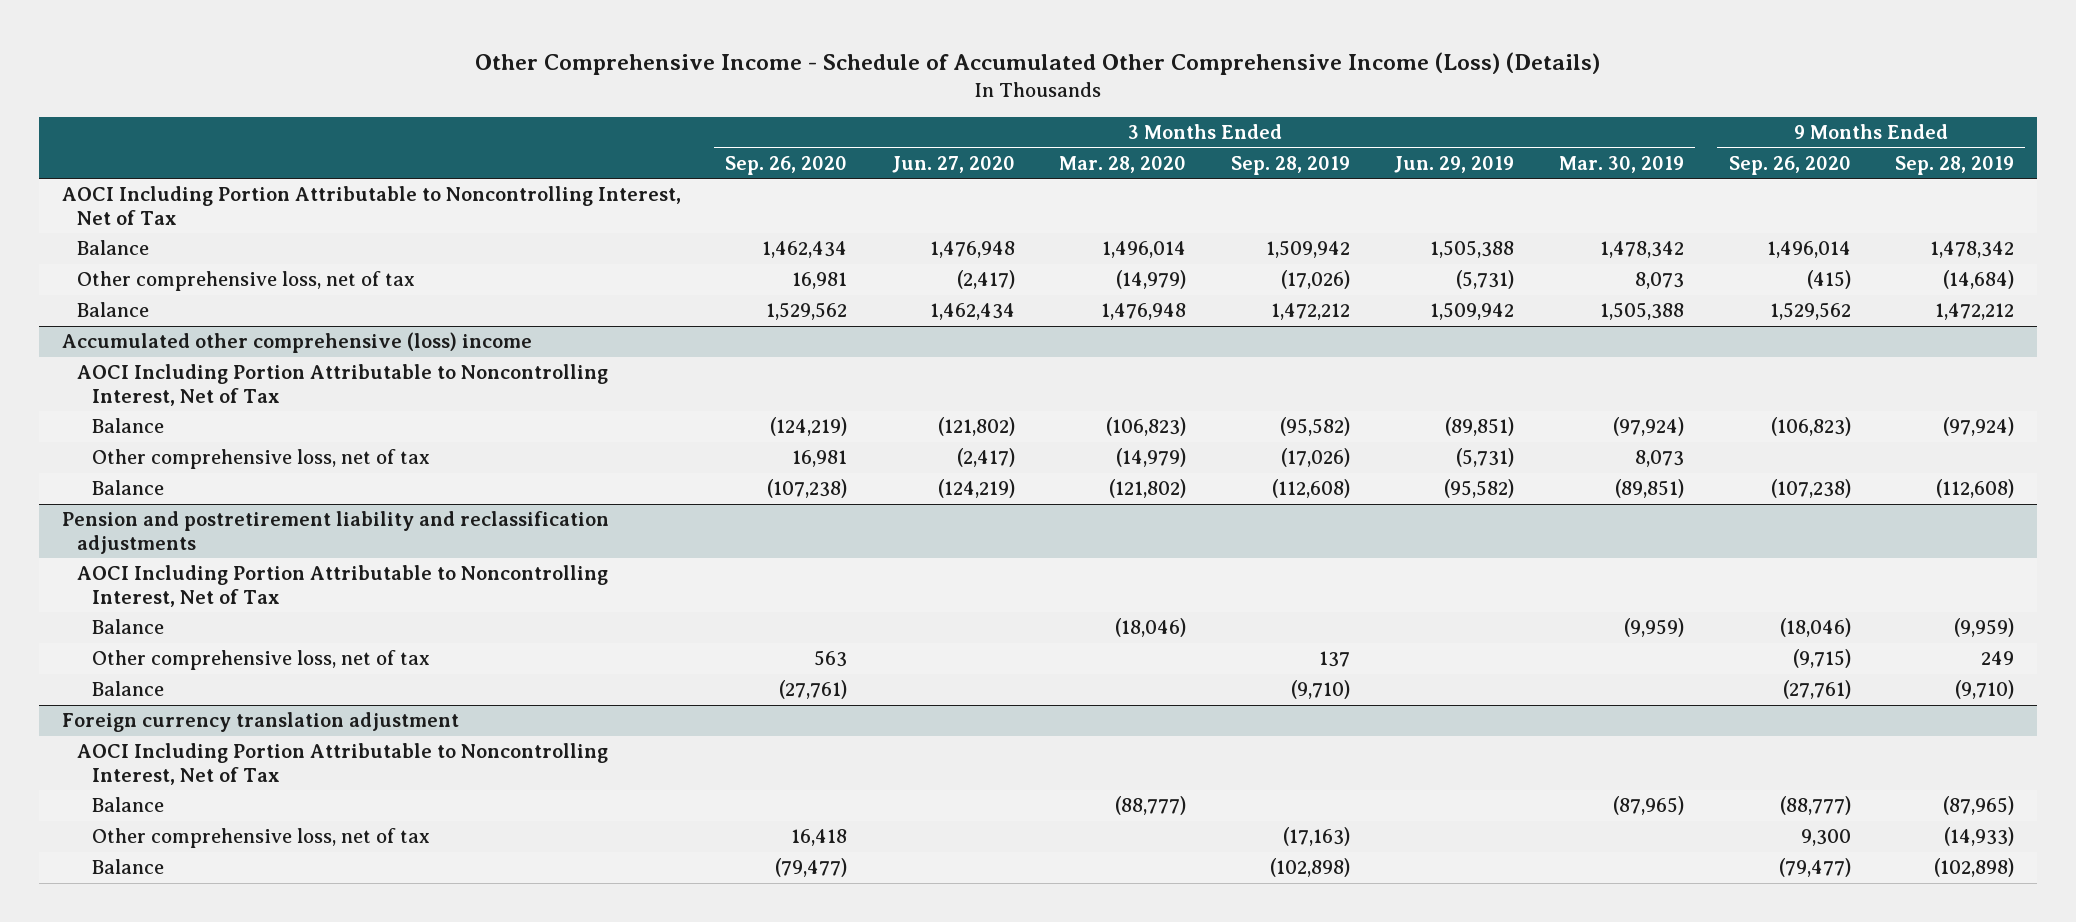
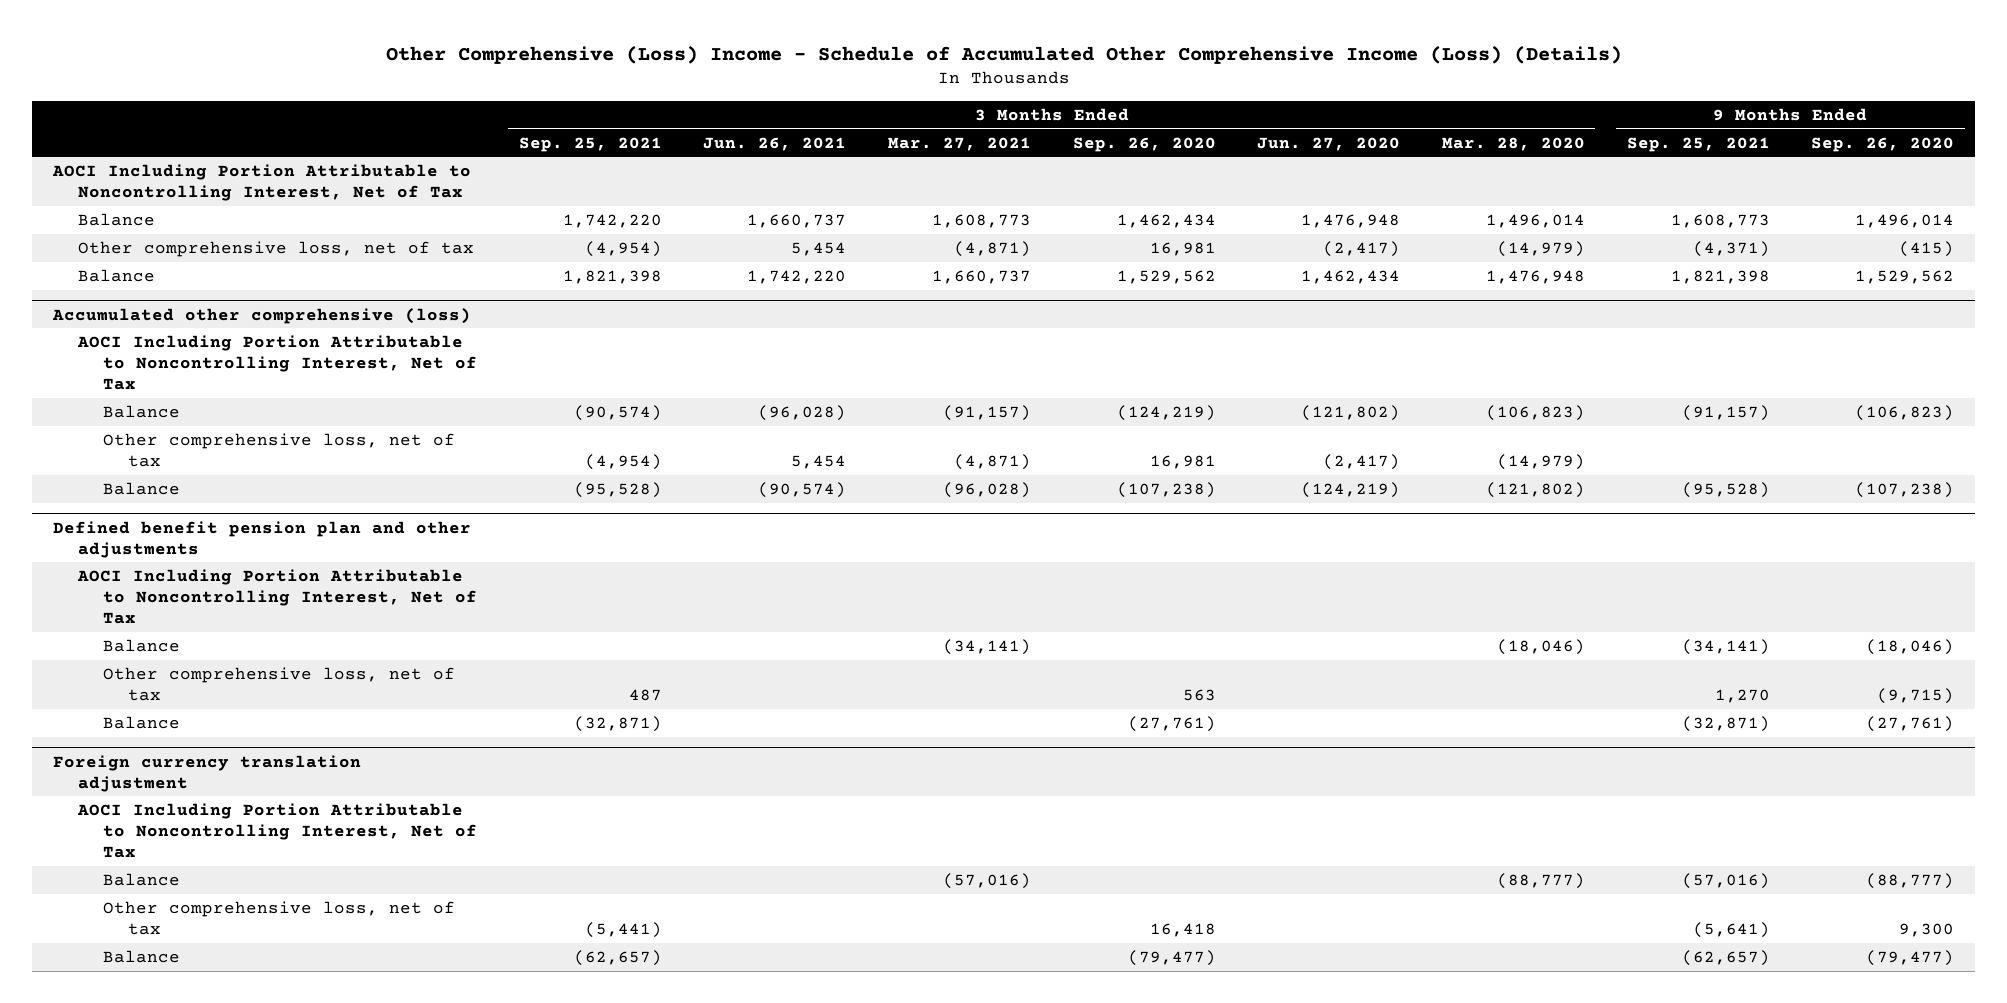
[474,52,1600,76] Other Comprehensive Income - Schedule of Accumulated Other Comprehensive Income (Loss) (Details) -> [385,45,1622,64] Other Comprehensive (Loss) Income - Schedule of Accumulated Other Comprehensive Income (Loss) (Details)
[1230,155,1350,175] Sep. 28, 2019 -> none
[1394,155,1515,173] Jun. 29, 2019 -> none
[1559,155,1685,173] Mar. 30, 2019 -> none
[1895,155,2015,175] Sep. 28, 2019 -> none
none -> [518,136,662,152] Sep. 25, 2021
none -> [703,136,847,151] Jun. 26, 2021
none -> [888,136,1032,151] Mar. 27, 2021
none -> [1626,136,1770,152] Sep. 25, 2021
[61,332,532,354] Accumulated other comprehensive (loss) income -> [52,307,472,324] Accumulated other comprehensive (loss)
[61,511,609,555] Pension and postretirement liability and reclassification adjustments -> [53,520,472,558] Defined benefit pension plan and other adjustments

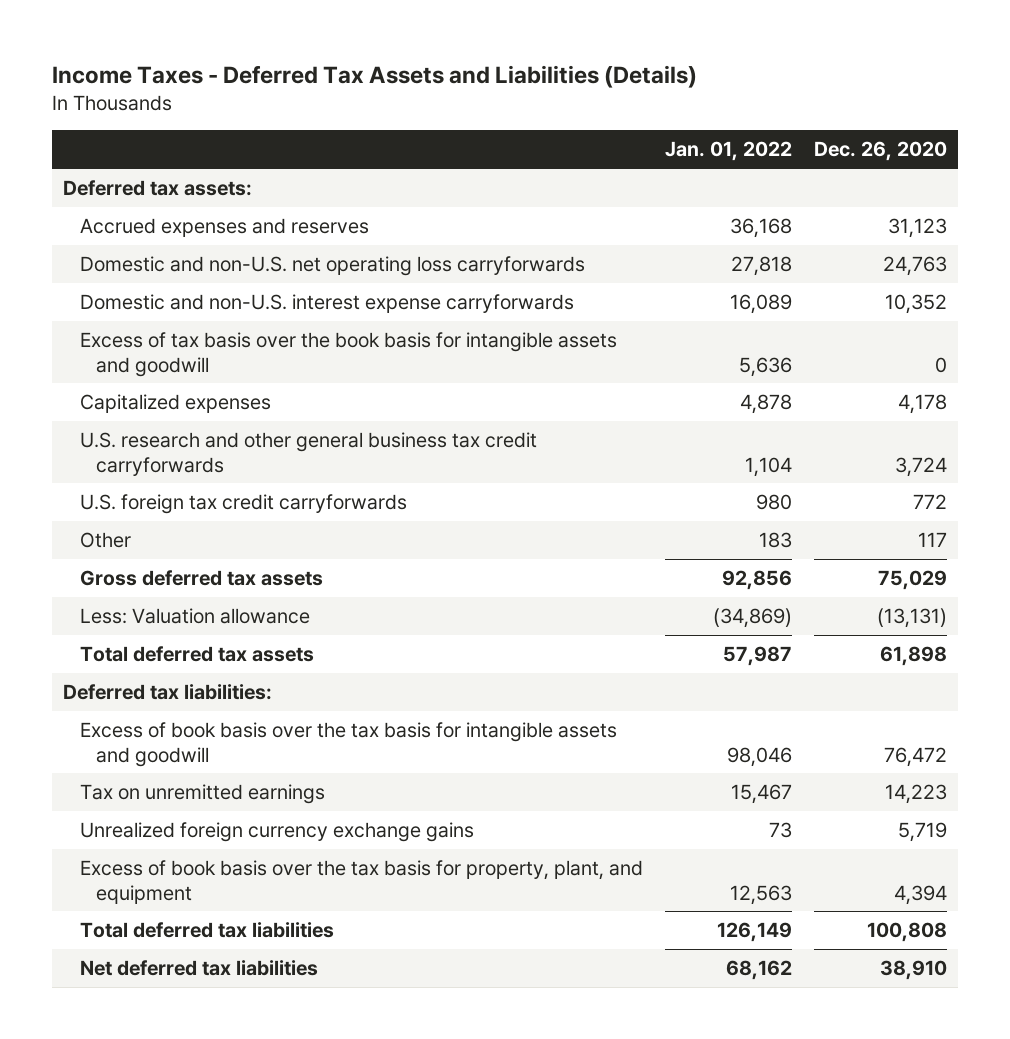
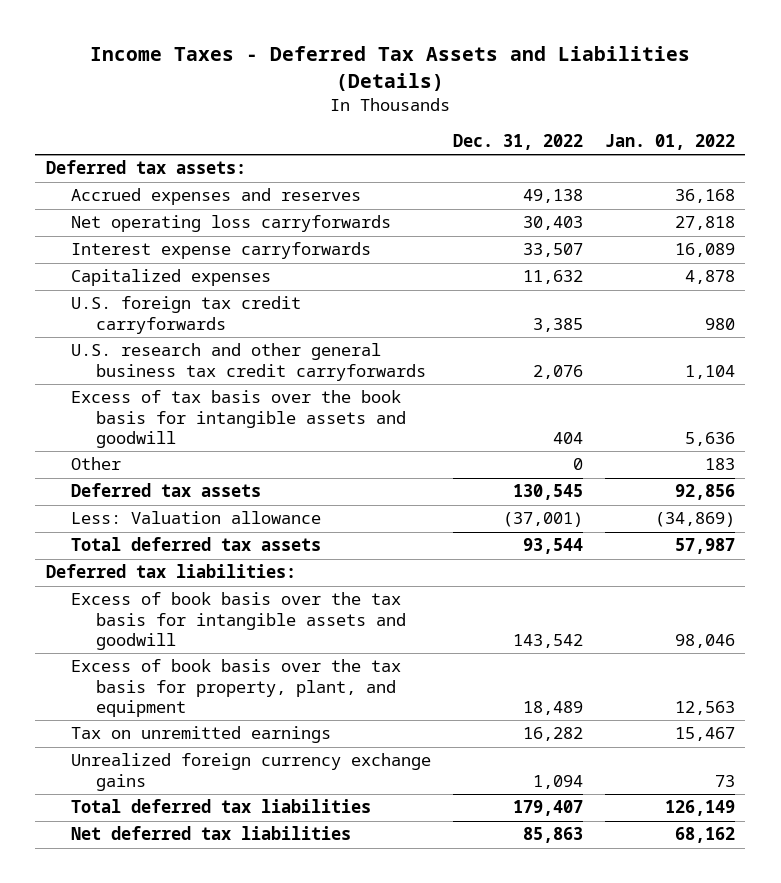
[813,141,947,162] Dec. 26, 2020 -> none
none -> [452,133,583,150] Dec. 31, 2022
[79,255,585,276] Domestic and non-U.S. net operating loss carryforwards -> [71,215,392,233] Net operating loss carryforwards
[79,293,574,313] Domestic and non-U.S. interest expense carryforwards -> [71,242,372,260] Interest expense carryforwards
[79,431,537,476] U.S. research and other general business tax credit carryforwards -> [71,343,427,381] U.S. research and other general business tax credit carryforwards
[79,331,617,377] Excess of tax basis over the book basis for intangible assets and goodwill -> [71,390,407,448] Excess of tax basis over the book basis for intangible assets and goodwill
[79,569,323,586] Gross deferred tax assets -> [71,483,262,498] Deferred tax assets
[79,859,643,904] Excess of book basis over the tax basis for property, plant, and equipment -> [71,659,402,717] Excess of book basis over the tax basis for property, plant, and equipment

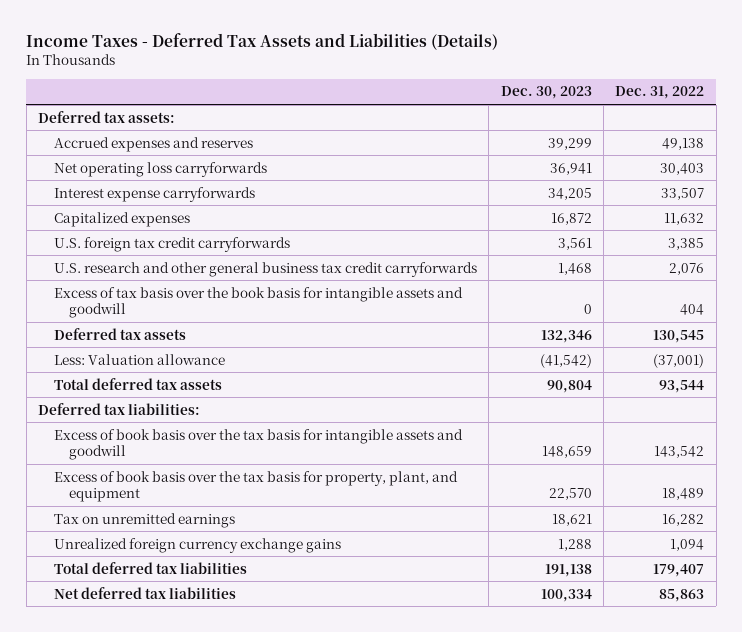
[604,133,735,150] Jan. 01, 2022 -> none
none -> [500,86,592,100] Dec. 30, 2023
[71,457,122,471] Other -> none

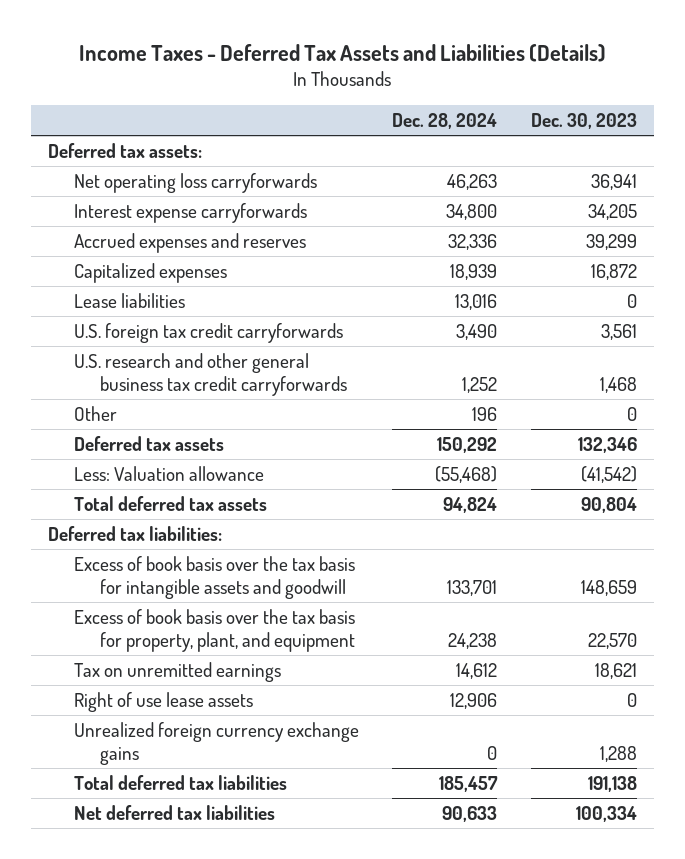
[615,86,705,100] Dec. 31, 2022 -> none
none -> [392,113,498,130] Dec. 28, 2024
[53,136,253,152] Accrued expenses and reserves -> [73,232,306,253] Accrued expenses and reserves
none -> [73,292,185,308] Lease liabilities
[53,286,463,319] Excess of tax basis over the book basis for intangible assets and goodwill -> none
none -> [73,405,117,421] Other
none -> [73,691,253,712] Right of use lease assets

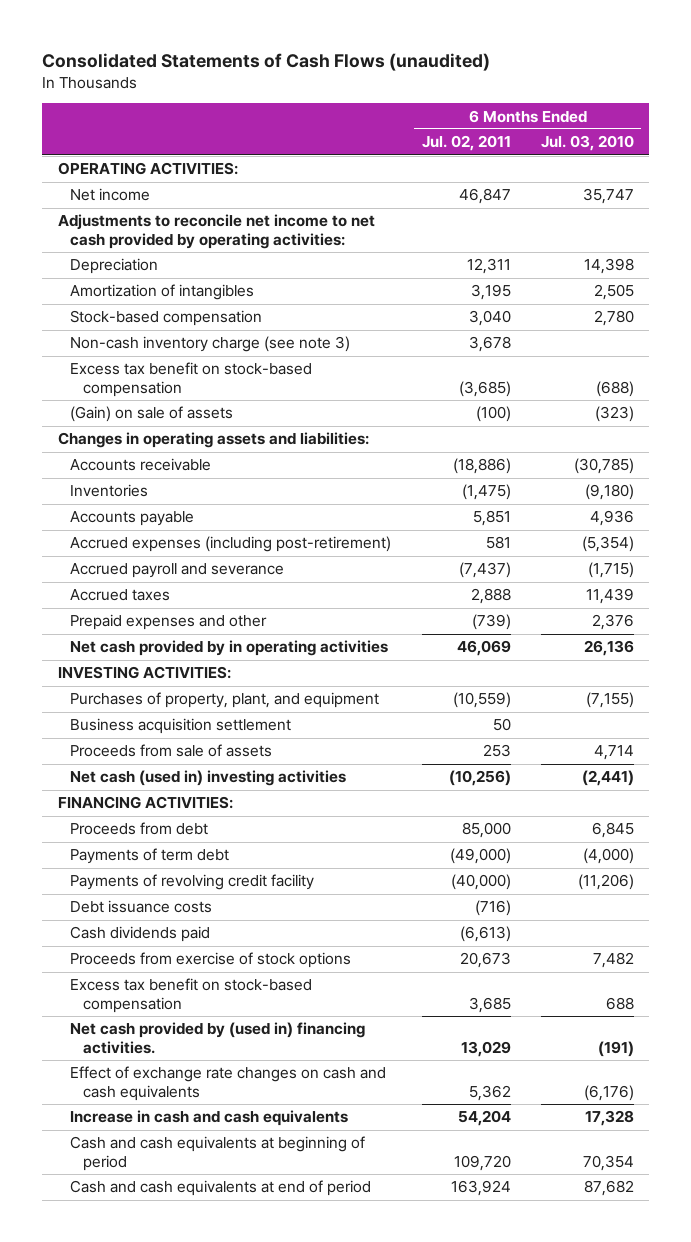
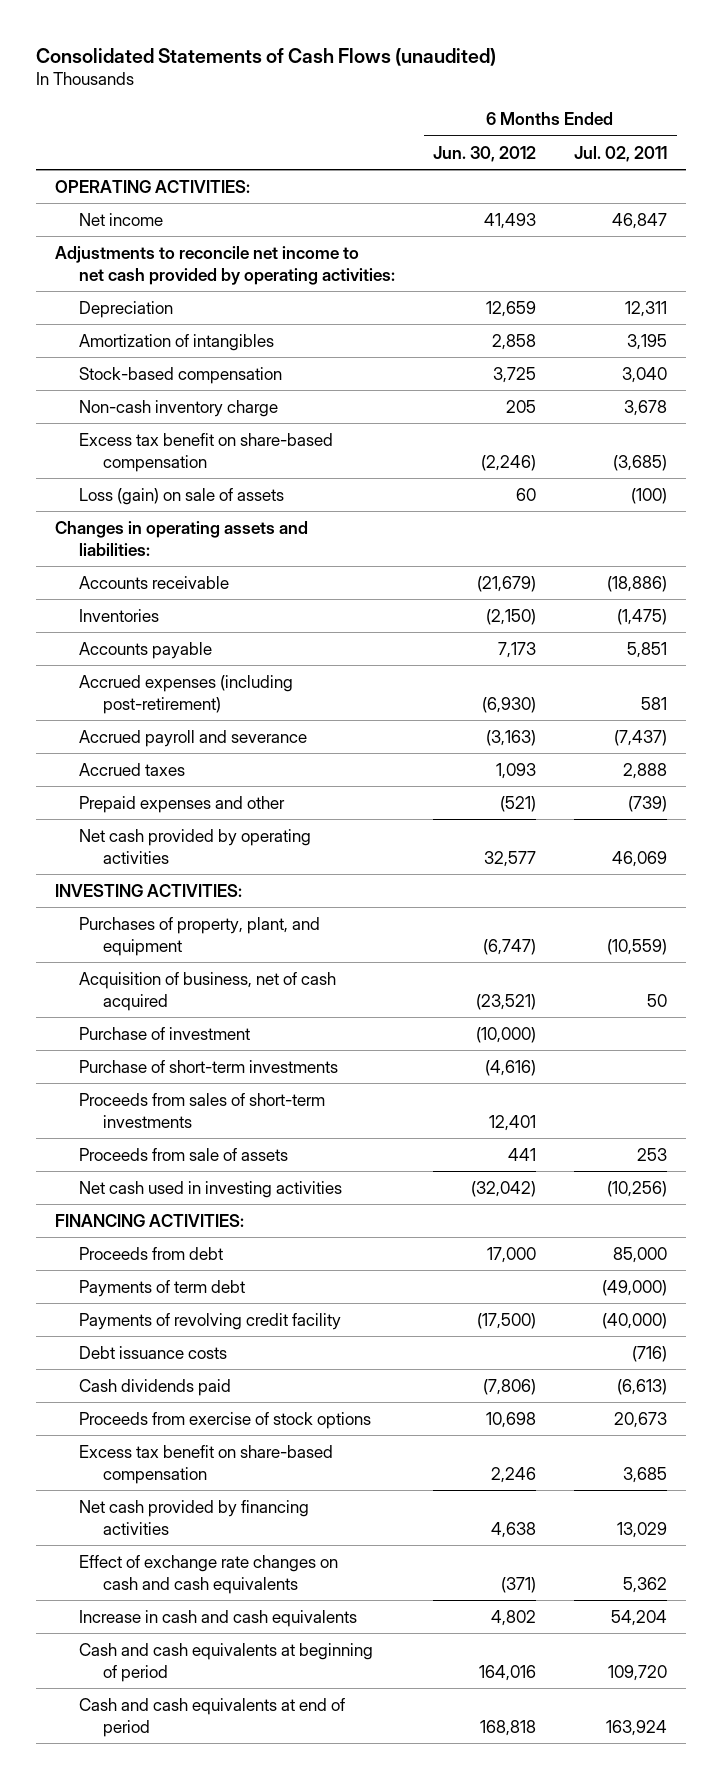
[540,135,634,152] Jul. 03, 2010 -> none
none -> [433,145,537,162] Jun. 30, 2012
[70,336,351,353] Non-cash inventory charge (see note 3) -> [79,399,279,417] Non-cash inventory charge
[70,362,313,397] Excess tax benefit on stock-based compensation -> [79,432,334,472] Excess tax benefit on share-based compensation
[70,406,234,423] (Gain) on sale of assets -> [79,487,285,505] Loss (gain) on sale of assets
[70,640,389,657] Net cash provided by in operating activities -> [79,828,312,864] Net cash provided by operating activities
[70,718,292,735] Business acquisition settlement -> [79,971,337,1011] Acquisition of business, net of cash acquired
none -> [79,1026,251,1040] Purchase of investment
none -> [79,1059,339,1073] Purchase of short-term investments
none -> [79,1092,326,1128] Proceeds from sales of short-term investments
[70,770,347,787] Net cash (used in) investing activities -> [79,1180,343,1198] Net cash used in investing activities
[70,978,313,1013] Excess tax benefit on stock-based compensation -> [79,1444,334,1484] Excess tax benefit on share-based compensation
[70,1022,366,1054] Net cash provided by (used in) financing activities. -> [79,1499,310,1535] Net cash provided by financing activities

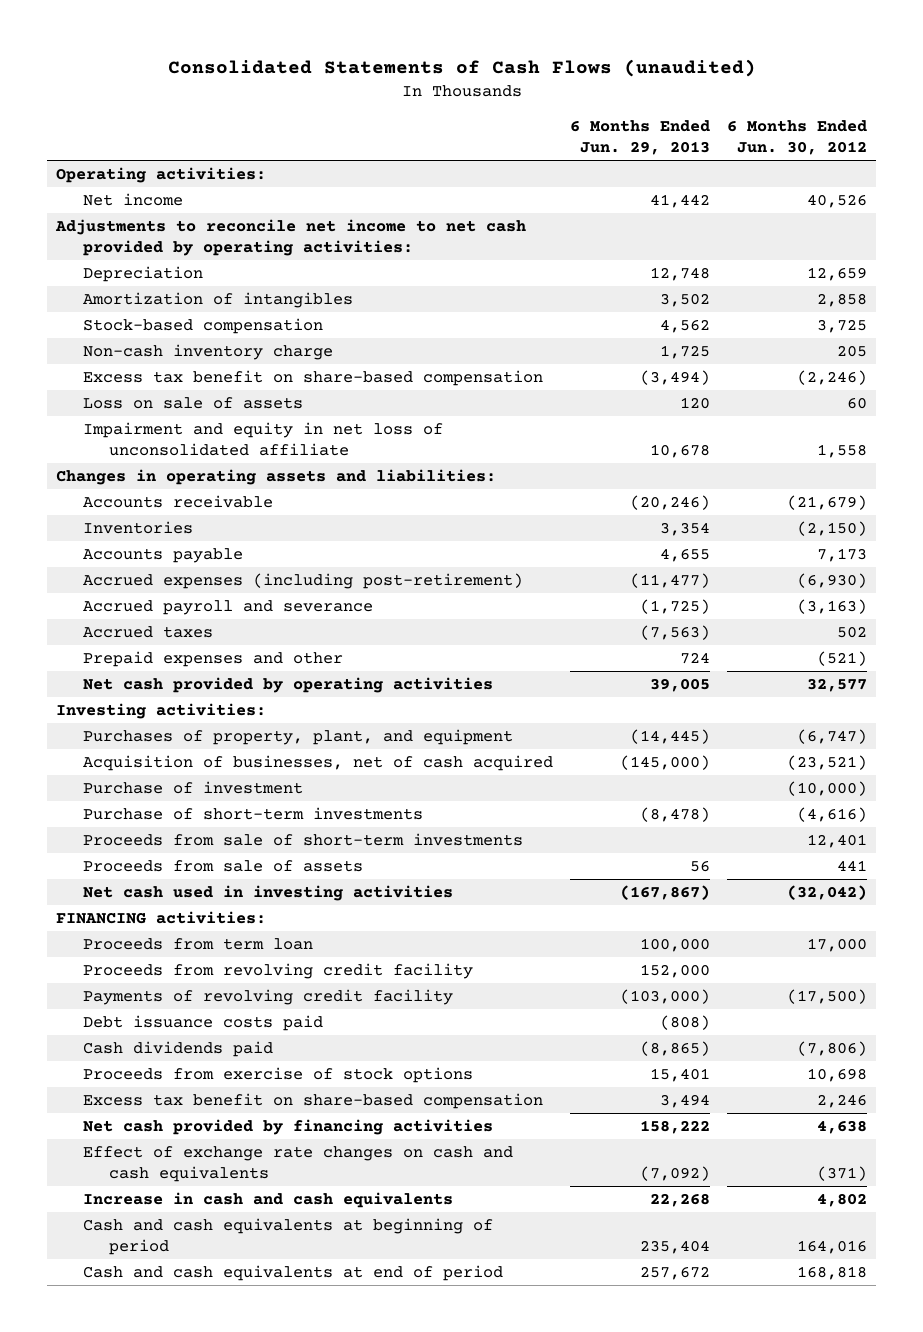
[574,145,668,162] Jul. 02, 2011 -> none
none -> [569,119,710,155] 6 Months Ended Jun. 29, 2013
[55,179,251,193] OPERATING ACTIVITIES: -> [56,166,267,183] Operating activities:
[484,212,537,229] 41,493 -> [807,193,868,208] 40,526
[79,487,285,505] Loss (gain) on sale of assets -> [82,396,303,409] Loss on sale of assets
none -> [82,421,443,457] Impairment and equity in net loss of unconsolidated affiliate
[496,762,537,779] 1,093 -> [837,625,868,638] 502
[55,883,243,897] INVESTING ACTIVITIES: -> [56,702,267,719] Investing activities:
[79,971,337,1011] Acquisition of business, net of cash acquired -> [82,754,553,771] Acquisition of businesses, net of cash acquired
[79,1092,326,1128] Proceeds from sales of short-term investments -> [82,832,523,846] Proceeds from sale of short-term investments
[79,1246,224,1260] Proceeds from debt -> none
[79,1279,246,1297] Payments of term debt -> none
[55,1213,245,1227] FINANCING ACTIVITIES: -> [56,910,267,924] FINANCING activities:
none -> [82,937,313,950] Proceeds from term loan
none -> [82,962,473,979] Proceeds from revolving credit facility
[79,1345,228,1359] Debt issuance costs -> [82,1014,323,1031] Debt issuance costs paid

